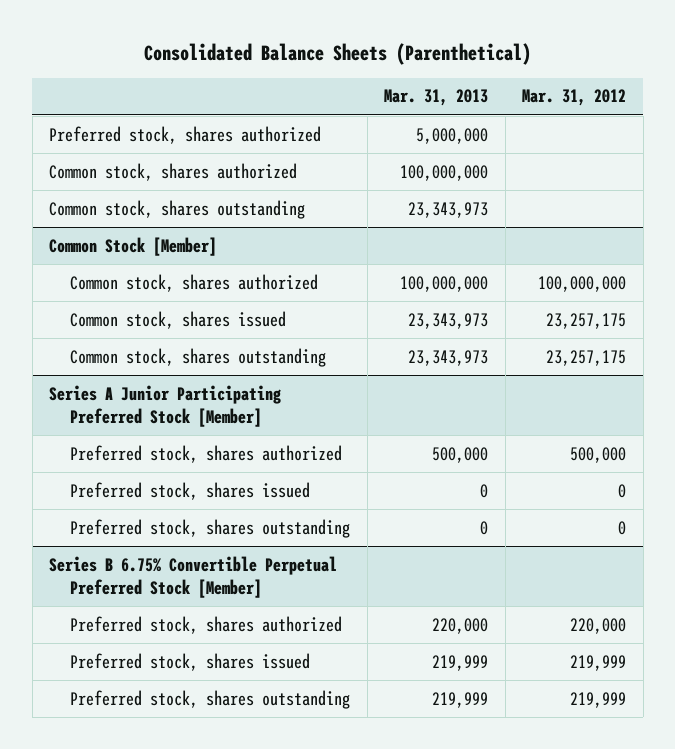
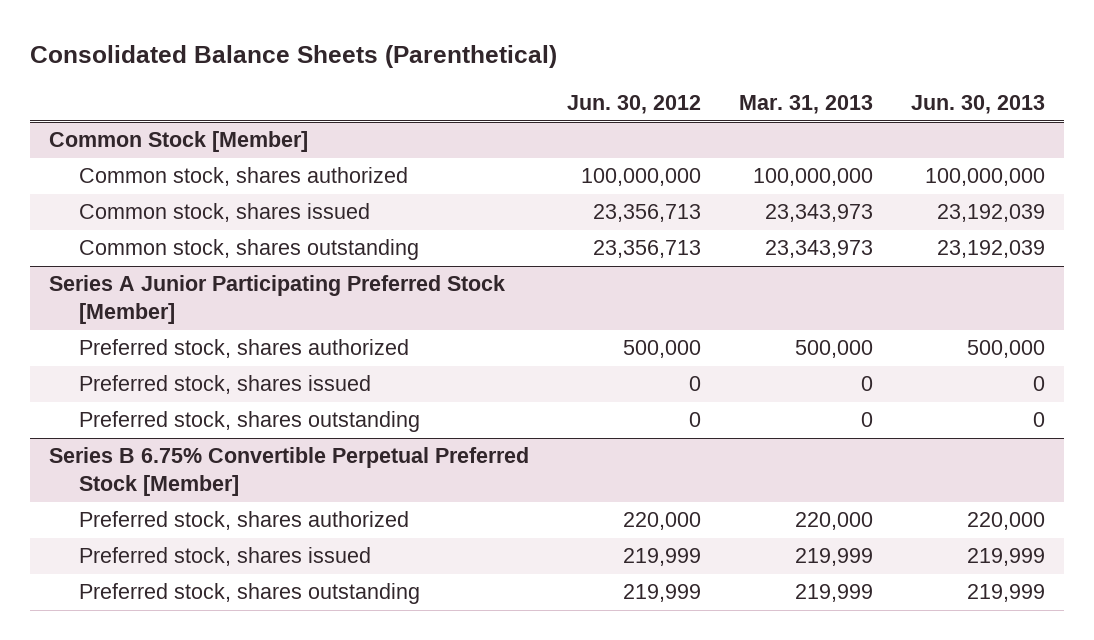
[522,89,627,107] Mar. 31, 2012 -> none
none -> [566,94,701,114] Jun. 30, 2012
none -> [911,94,1046,114] Jun. 30, 2013
[49,125,322,144] Preferred stock, shares authorized -> none
[49,162,298,181] Common stock, shares authorized -> none
[49,199,306,219] Common stock, shares outstanding -> none

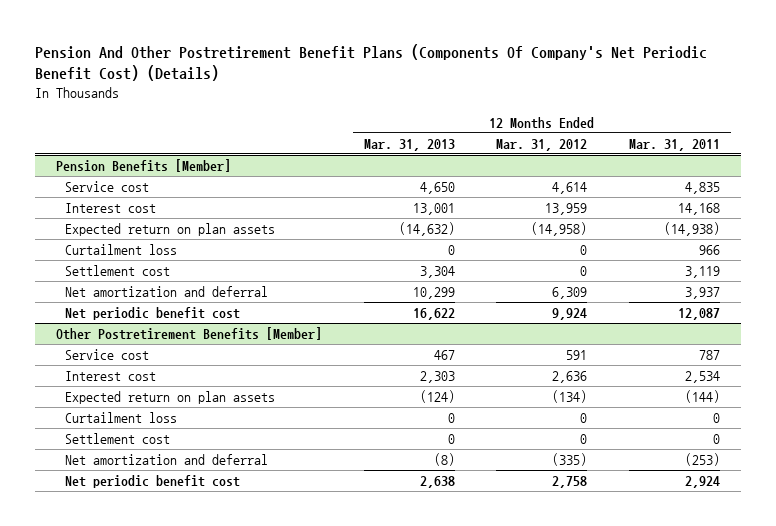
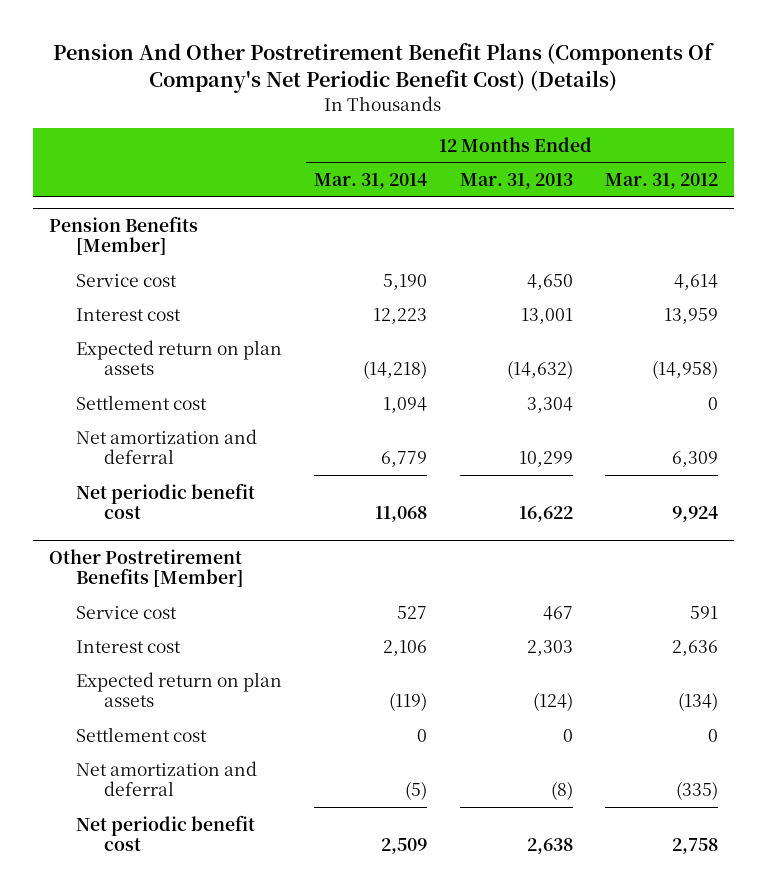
[629,138,721,151] Mar. 31, 2011 -> none
none -> [314,173,428,190] Mar. 31, 2014
[65,244,178,256] Curtailment loss -> none
[65,412,178,424] Curtailment loss -> none

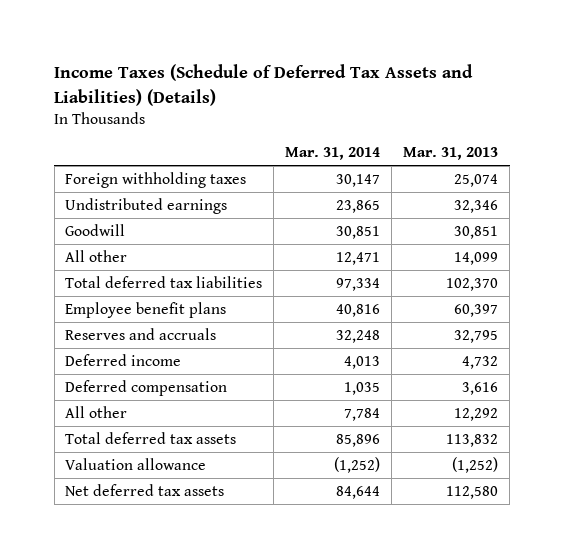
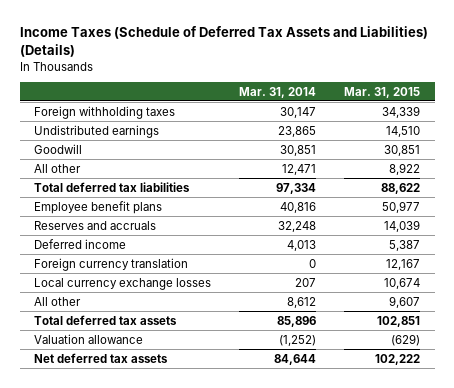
[403,147,499,161] Mar. 31, 2013 -> none
none -> [344,86,421,98] Mar. 31, 2015
[65,379,228,396] Deferred compensation -> none
none -> [33,257,188,271] Foreign currency translation
none -> [33,277,211,290] Local currency exchange losses
[344,407,381,421] 7,784 -> [287,296,317,308] 8,612

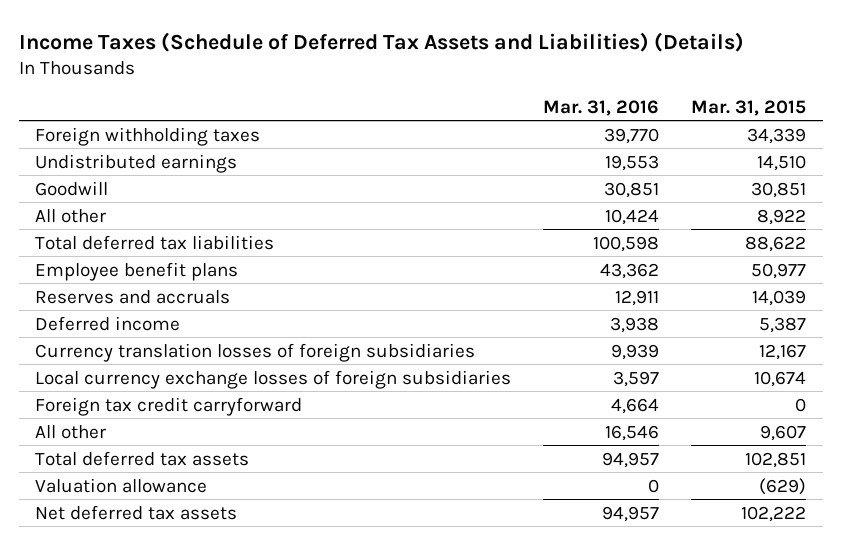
[239,86,317,98] Mar. 31, 2014 -> none
none -> [543,99,660,116] Mar. 31, 2016
[33,257,188,271] Foreign currency translation -> [35,342,476,362] Currency translation losses of foreign subsidiaries
[33,277,211,290] Local currency exchange losses -> [35,369,512,389] Local currency exchange losses of foreign subsidiaries
none -> [35,396,303,416] Foreign tax credit carryforward

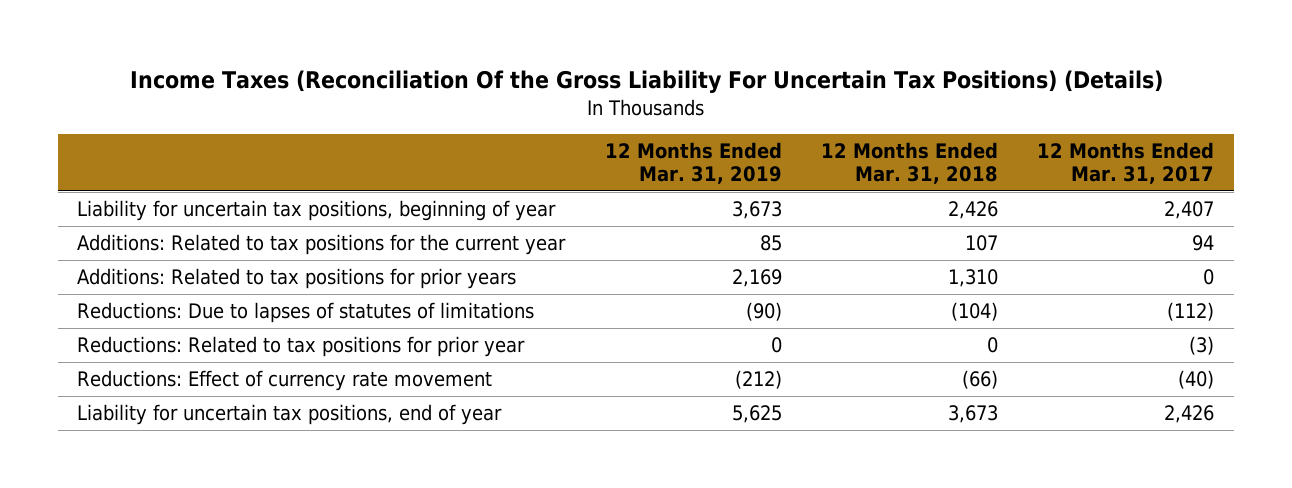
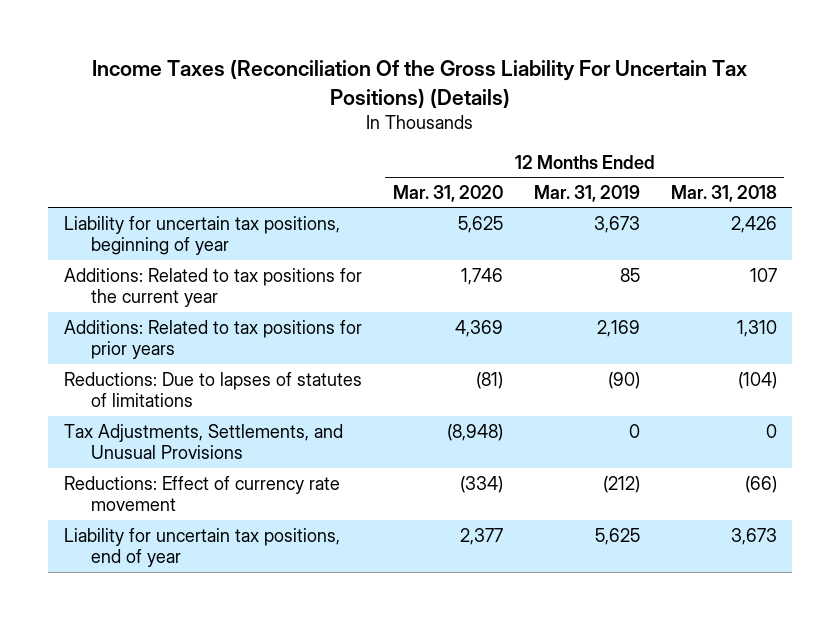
[1037,142,1215,184] 12 Months Ended Mar. 31, 2017 -> none
none -> [392,184,503,202] Mar. 31, 2020
[77,336,526,358] Reductions: Related to tax positions for prior year -> none
none -> [63,423,343,460] Tax Adjustments, Settlements, and Unusual Provisions

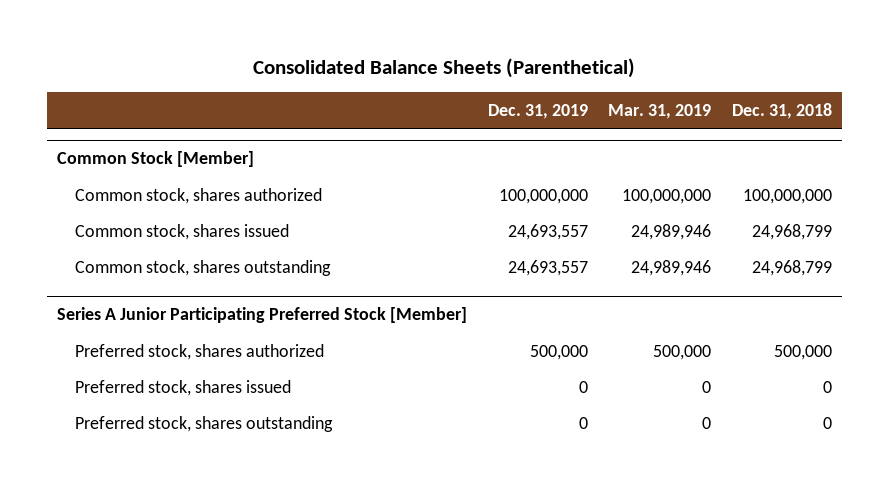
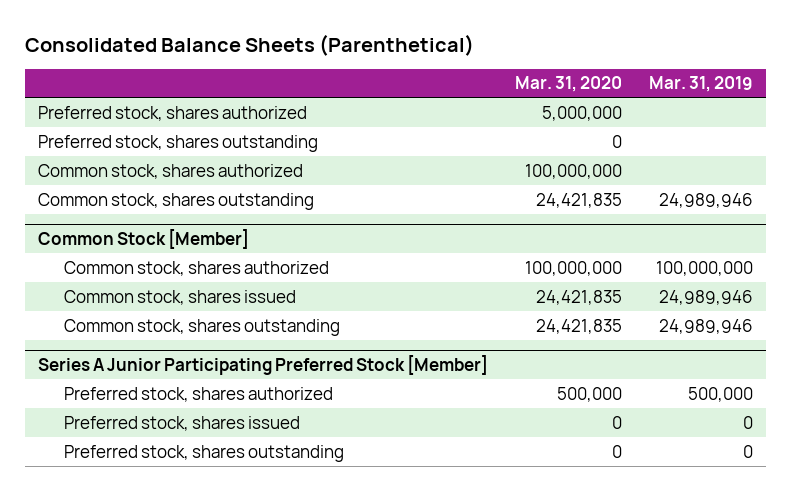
[487,103,588,119] Dec. 31, 2019 -> none
[731,102,832,119] Dec. 31, 2018 -> none
none -> [515,76,623,93] Mar. 31, 2020
none -> [38,105,308,121] Preferred stock, shares authorized
none -> [38,134,319,152] Preferred stock, shares outstanding
none -> [38,163,304,179] Common stock, shares authorized
none -> [38,192,315,210] Common stock, shares outstanding

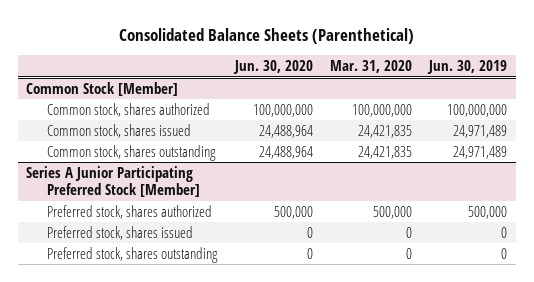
[648,76,753,93] Mar. 31, 2019 -> none
none -> [232,60,313,75] Jun. 30, 2020
none -> [427,60,508,75] Jun. 30, 2019
[38,105,308,121] Preferred stock, shares authorized -> none
[38,134,319,152] Preferred stock, shares outstanding -> none
[38,163,304,179] Common stock, shares authorized -> none
[38,192,315,210] Common stock, shares outstanding -> none

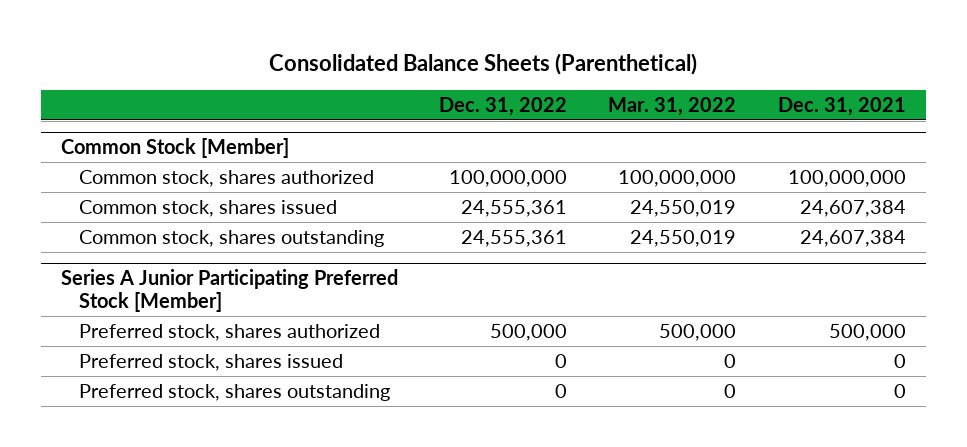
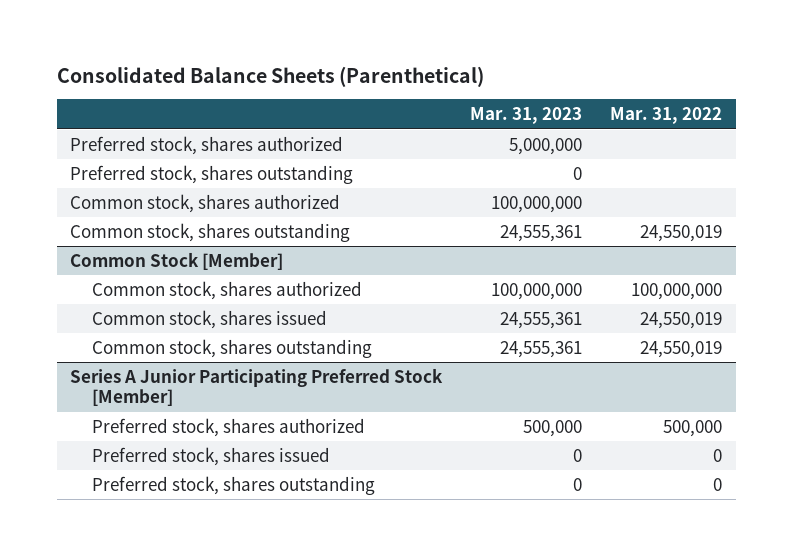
[439,96,568,116] Dec. 31, 2022 -> none
[777,96,906,116] Dec. 31, 2021 -> none
none -> [470,107,583,125] Mar. 31, 2023
none -> [70,135,344,155] Preferred stock, shares authorized
none -> [70,164,354,184] Preferred stock, shares outstanding
none -> [70,193,341,213] Common stock, shares authorized
none -> [70,222,351,242] Common stock, shares outstanding

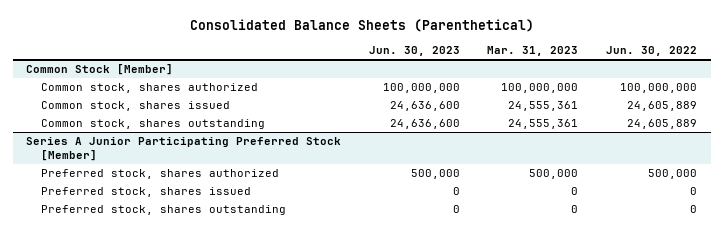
[609,107,722,125] Mar. 31, 2022 -> none
none -> [368,46,460,57] Jun. 30, 2023
none -> [605,46,697,57] Jun. 30, 2022
[70,135,344,155] Preferred stock, shares authorized -> none
[70,164,354,184] Preferred stock, shares outstanding -> none
[70,193,341,213] Common stock, shares authorized -> none
[70,222,351,242] Common stock, shares outstanding -> none

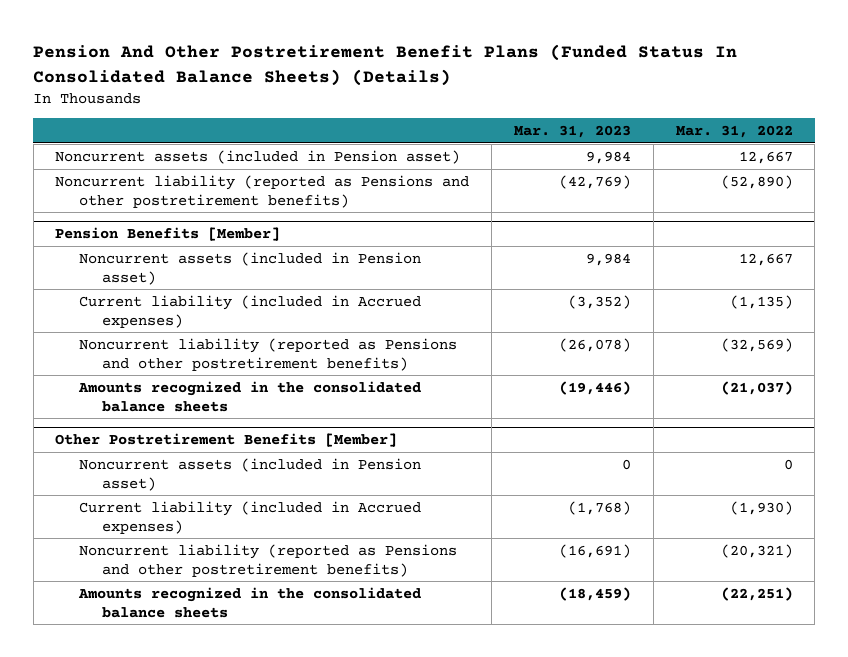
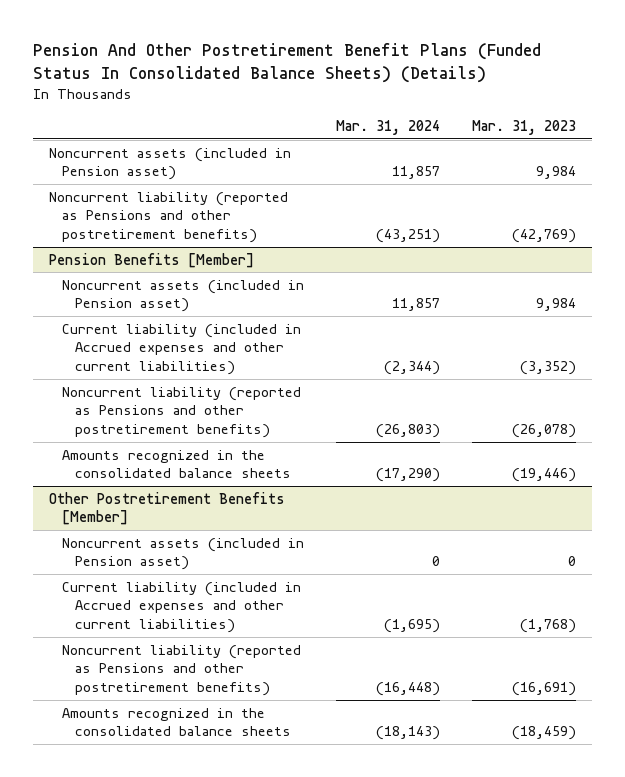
[675,125,793,139] Mar. 31, 2022 -> none
none -> [336,120,441,136] Mar. 31, 2024
[78,294,421,328] Current liability (included in Accrued expenses) -> [62,323,302,376] Current liability (included in Accrued expenses and other current liabilities)
[78,500,421,534] Current liability (included in Accrued expenses) -> [62,581,302,634] Current liability (included in Accrued expenses and other current liabilities)

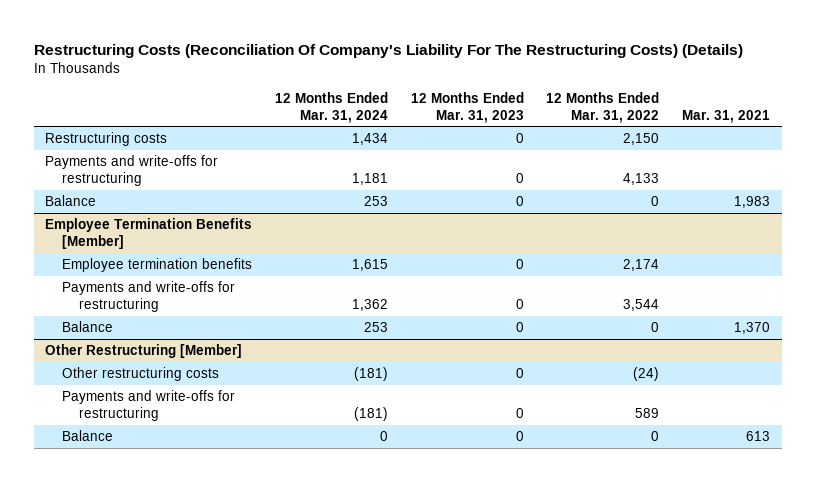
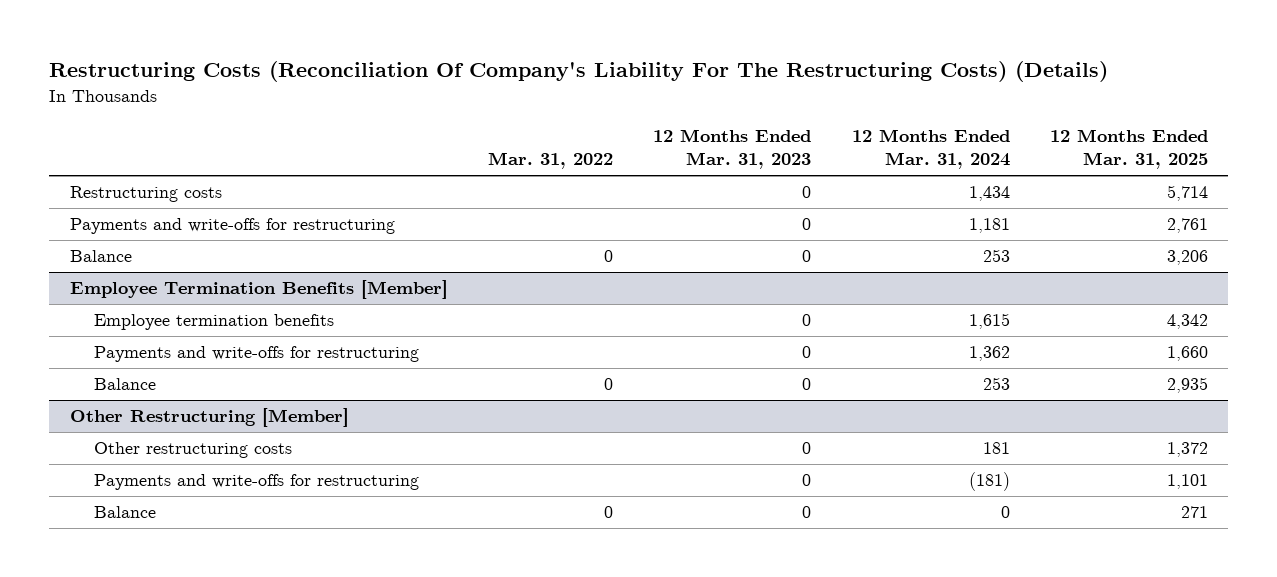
[546,91,660,123] 12 Months Ended Mar. 31, 2022 -> none
[682,109,771,123] Mar. 31, 2021 -> none
none -> [487,151,613,169] Mar. 31, 2022
none -> [1049,129,1208,169] 12 Months Ended Mar. 31, 2025
[353,367,388,382] (181) -> [982,442,1010,455] 181

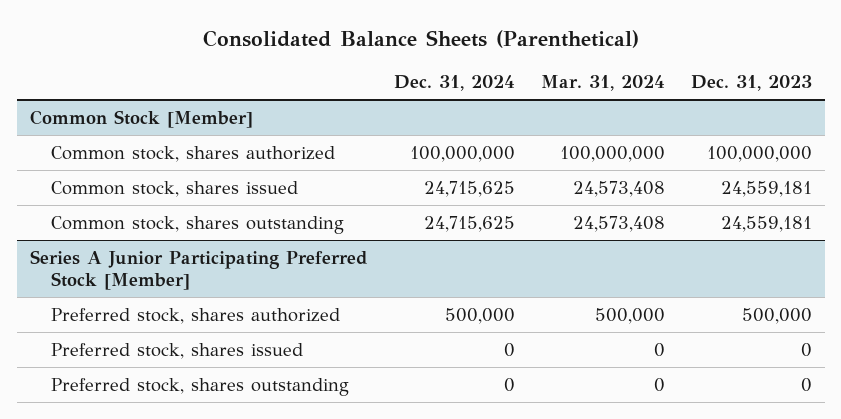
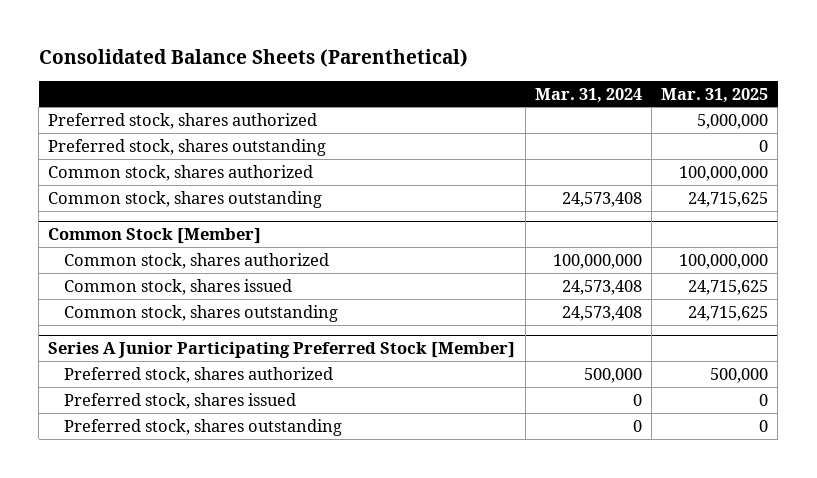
[393,75,515,92] Dec. 31, 2024 -> none
[690,75,812,92] Dec. 31, 2023 -> none
none -> [661,87,769,103] Mar. 31, 2025
none -> [48,112,318,129] Preferred stock, shares authorized
none -> [48,138,327,156] Preferred stock, shares outstanding
none -> [48,164,314,181] Common stock, shares authorized
none -> [48,190,323,208] Common stock, shares outstanding

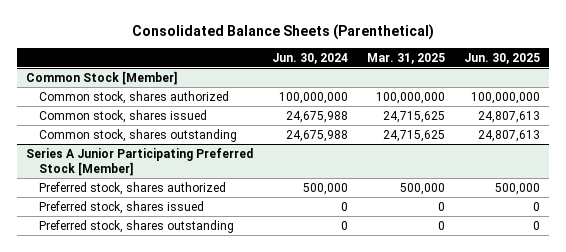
[534,87,642,103] Mar. 31, 2024 -> none
none -> [272,52,349,64] Jun. 30, 2024
none -> [463,52,540,64] Jun. 30, 2025
[48,112,318,129] Preferred stock, shares authorized -> none
[48,138,327,156] Preferred stock, shares outstanding -> none
[48,164,314,181] Common stock, shares authorized -> none
[48,190,323,208] Common stock, shares outstanding -> none

